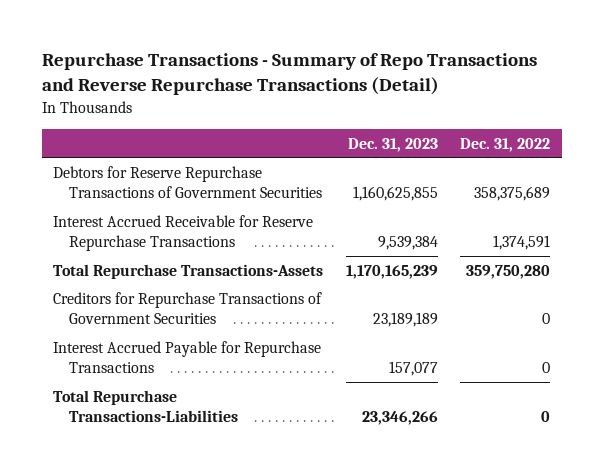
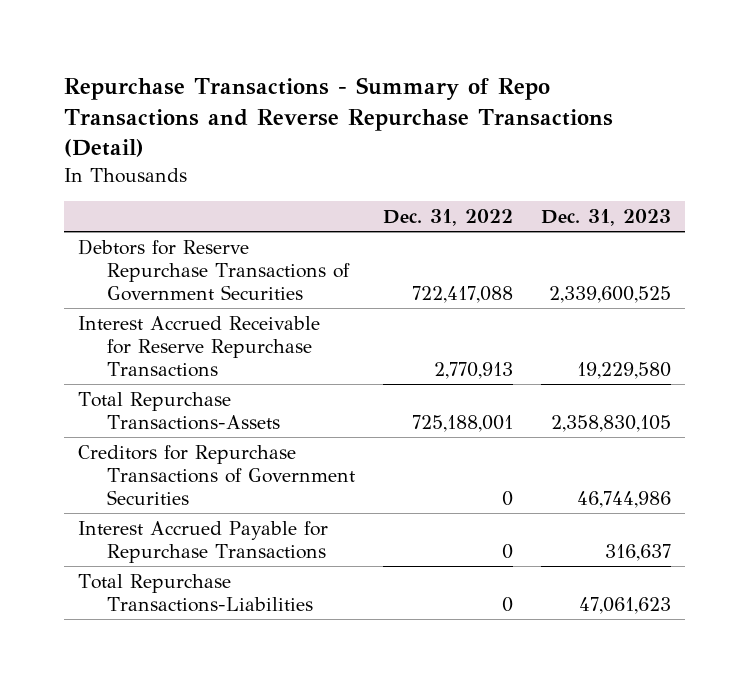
[352,186,438,202] 1,160,625,855 -> [548,285,671,303] 2,339,600,525
[474,186,551,202] 358,375,689 -> [411,285,513,303] 722,417,088
[377,236,438,251] 9,539,384 -> [576,361,671,379] 19,229,580
[493,235,551,251] 1,374,591 -> [433,361,513,379] 2,770,913
[345,264,438,279] 1,170,165,239 -> [550,414,671,432] 2,358,830,105
[466,264,551,279] 359,750,280 -> [411,414,513,432] 725,188,001
[372,312,438,328] 23,189,189 -> [576,490,671,508] 46,744,986
[388,361,438,377] 157,077 -> [604,543,671,561] 316,637
[361,411,438,426] 23,346,266 -> [578,596,671,614] 47,061,623

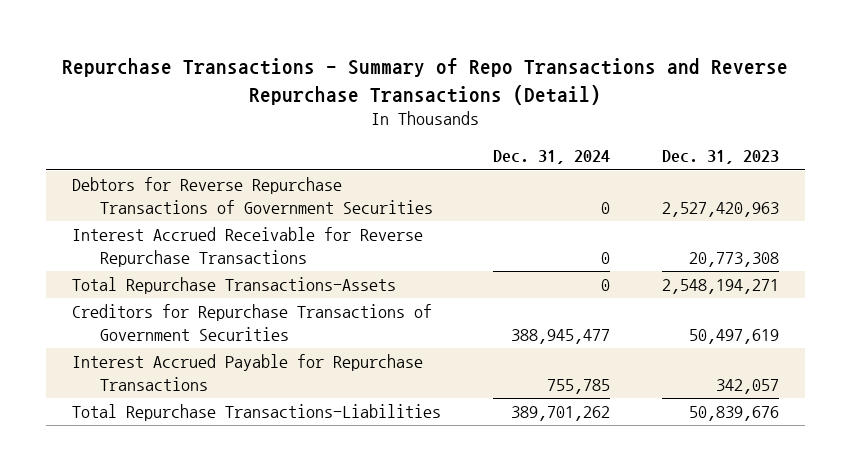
[382,208,513,226] Dec. 31, 2022 -> none
none -> [492,150,610,165] Dec. 31, 2024
[78,238,350,301] Debtors for Reserve Repurchase Transactions of Government Securities -> [71,177,433,214] Debtors for Reverse Repurchase Transactions of Government Securities
[548,285,671,303] 2,339,600,525 -> [662,201,780,217] 2,527,420,963
[78,315,321,377] Interest Accrued Receivable for Reserve Repurchase Transactions -> [71,227,423,267] Interest Accrued Receivable for Reverse Repurchase Transactions
[576,361,671,379] 19,229,580 -> [689,251,780,267] 20,773,308
[550,414,671,432] 2,358,830,105 -> [662,279,780,295] 2,548,194,271
[576,490,671,508] 46,744,986 -> [689,328,780,344] 50,497,619
[604,543,671,561] 316,637 -> [716,378,780,394] 342,057
[578,596,671,614] 47,061,623 -> [689,406,780,422] 50,839,676

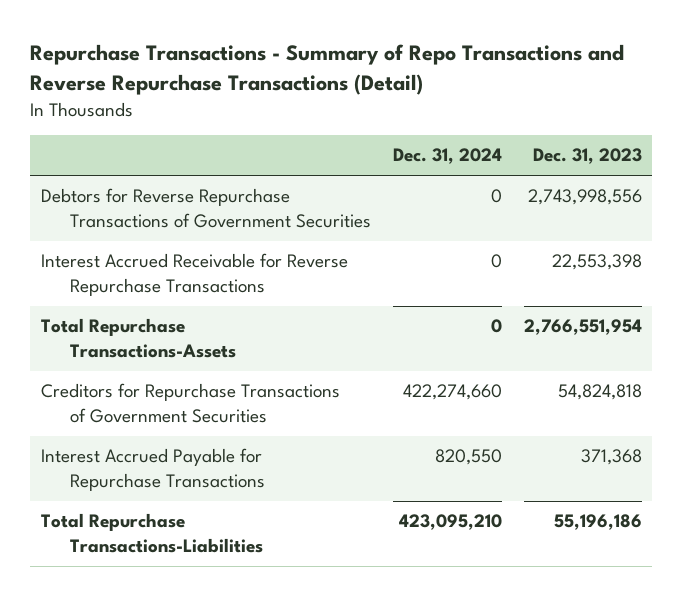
[662,201,780,217] 2,527,420,963 -> [527,189,642,206] 2,743,998,556
[689,251,780,267] 20,773,308 -> [551,254,642,271] 22,553,398
[662,279,780,295] 2,548,194,271 -> [523,319,642,336] 2,766,551,954
[510,328,610,344] 388,945,477 -> [402,384,502,401] 422,274,660
[689,328,780,344] 50,497,619 -> [557,384,642,401] 54,824,818
[546,378,610,394] 755,785 -> [434,449,502,466] 820,550
[716,378,780,394] 342,057 -> [580,449,642,466] 371,368
[510,406,610,422] 389,701,262 -> [398,514,502,531] 423,095,210
[689,406,780,422] 50,839,676 -> [553,514,642,531] 55,196,186

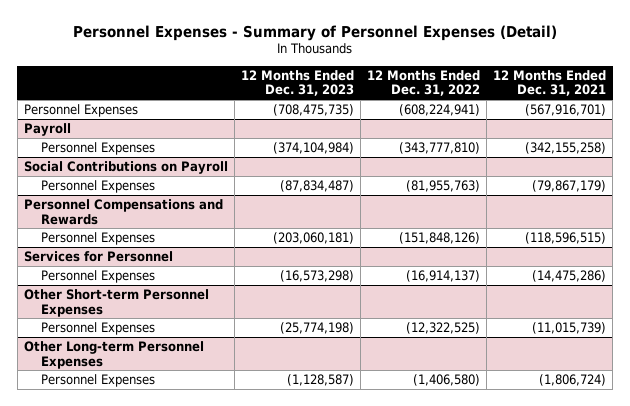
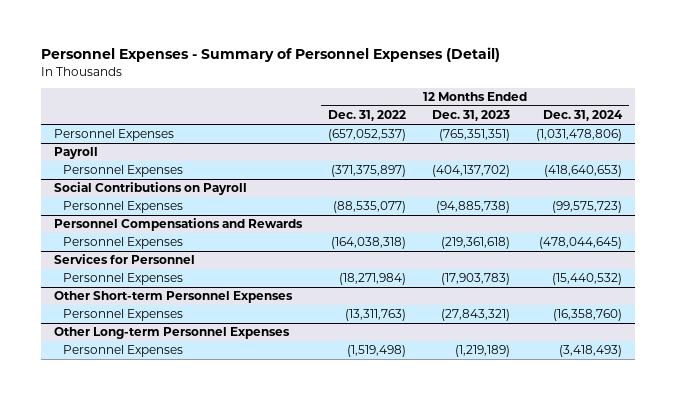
[493,69,607,97] 12 Months Ended Dec. 31, 2021 -> none
none -> [543,110,624,122] Dec. 31, 2024
[273,103,355,116] (708,475,735) -> [439,129,511,142] (765,351,351)
[399,103,481,116] (608,224,941) -> [327,129,406,142] (657,052,537)
[273,141,355,154] (374,104,984) -> [432,165,511,178] (404,137,702)
[399,141,481,154] (343,777,810) -> [330,165,406,178] (371,375,897)
[280,179,355,192] (87,834,487) -> [436,201,511,214] (94,885,738)
[406,179,481,192] (81,955,763) -> [332,201,406,214] (88,535,077)
[273,231,355,244] (203,060,181) -> [441,237,511,250] (219,361,618)
[399,231,481,244] (151,848,126) -> [330,237,406,250] (164,038,318)
[280,269,355,282] (16,573,298) -> [441,273,511,286] (17,903,783)
[406,269,481,282] (16,914,137) -> [338,273,406,286] (18,271,984)
[280,321,355,334] (25,774,198) -> [441,309,511,322] (27,843,321)
[406,321,481,334] (12,322,525) -> [344,309,406,322] (13,311,763)
[287,373,355,386] (1,128,587) -> [455,345,511,358] (1,219,189)
[413,373,481,386] (1,406,580) -> [346,345,406,358] (1,519,498)

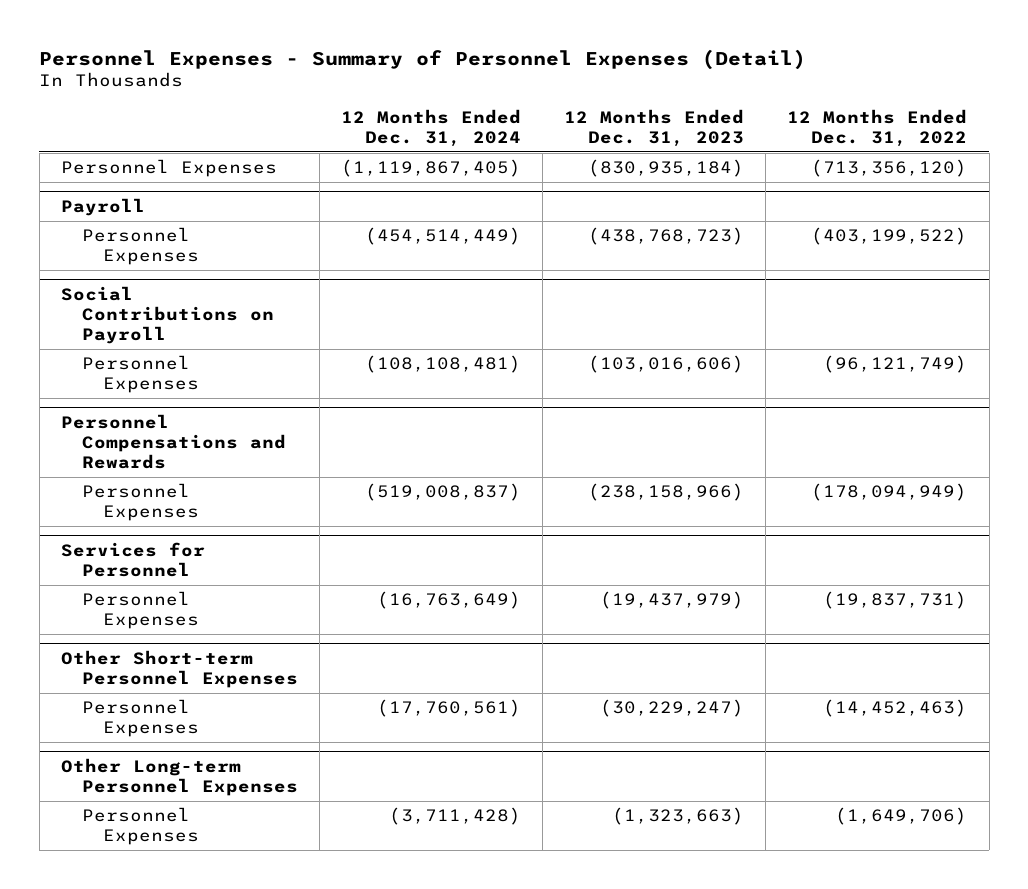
[327,129,406,142] (657,052,537) -> [811,159,968,178] (713,356,120)
[439,129,511,142] (765,351,351) -> [588,159,745,178] (830,935,184)
[536,129,623,142] (1,031,478,806) -> [341,159,522,178] (1,119,867,405)
[330,165,406,178] (371,375,897) -> [811,227,968,246] (403,199,522)
[432,165,511,178] (404,137,702) -> [588,227,745,246] (438,768,723)
[544,165,623,178] (418,640,653) -> [365,227,522,246] (454,514,449)
[332,201,406,214] (88,535,077) -> [823,355,968,374] (96,121,749)
[436,201,511,214] (94,885,738) -> [588,355,745,374] (103,016,606)
[552,201,623,214] (99,575,723) -> [365,355,522,374] (108,108,481)
[330,237,406,250] (164,038,318) -> [811,483,968,502] (178,094,949)
[441,237,511,250] (219,361,618) -> [588,483,745,502] (238,158,966)
[539,237,623,250] (478,044,645) -> [365,483,522,502] (519,008,837)
[338,273,406,286] (18,271,984) -> [823,591,968,610] (19,837,731)
[441,273,511,286] (17,903,783) -> [600,591,745,610] (19,437,979)
[552,273,623,286] (15,440,532) -> [377,591,522,610] (16,763,649)
[344,309,406,322] (13,311,763) -> [823,699,968,718] (14,452,463)
[441,309,511,322] (27,843,321) -> [600,699,745,718] (30,229,247)
[553,309,623,322] (16,358,760) -> [377,699,522,718] (17,760,561)
[346,345,406,358] (1,519,498) -> [835,807,968,826] (1,649,706)
[455,345,511,358] (1,219,189) -> [612,807,745,826] (1,323,663)
[559,345,623,358] (3,418,493) -> [389,807,522,826] (3,711,428)

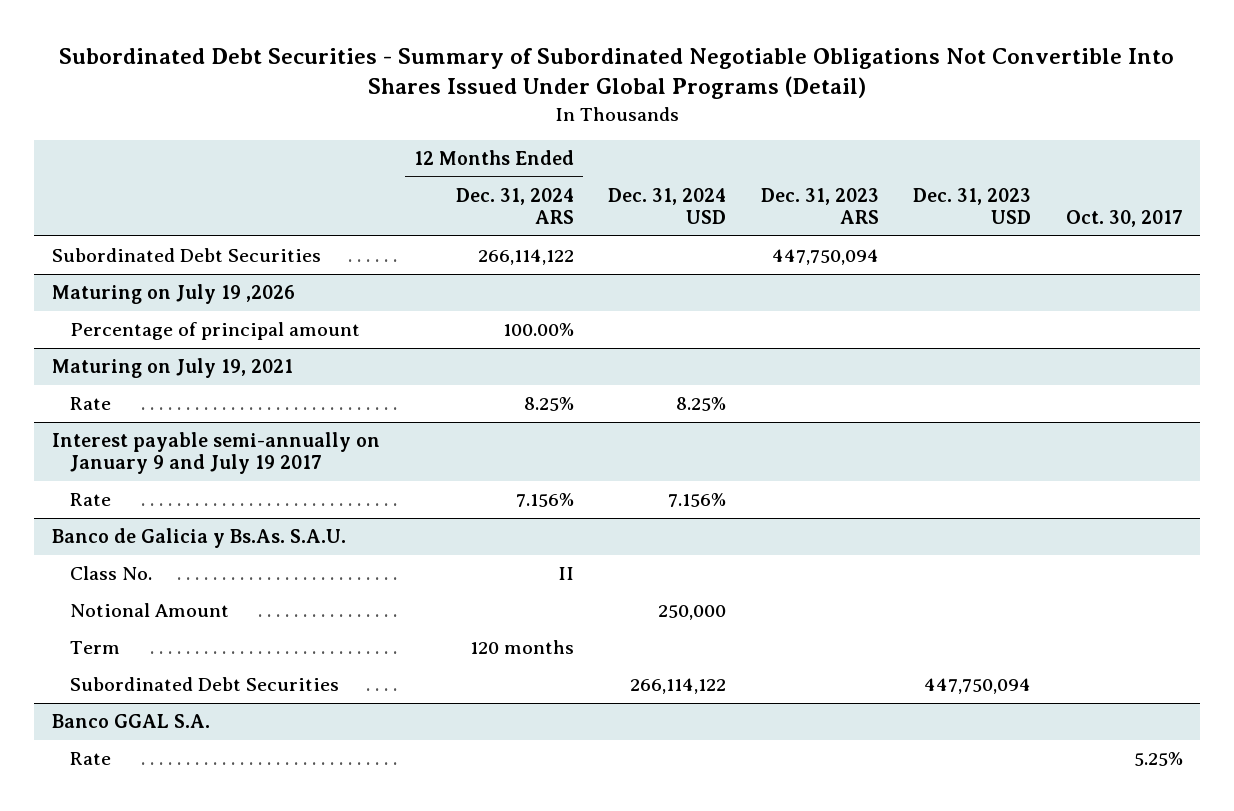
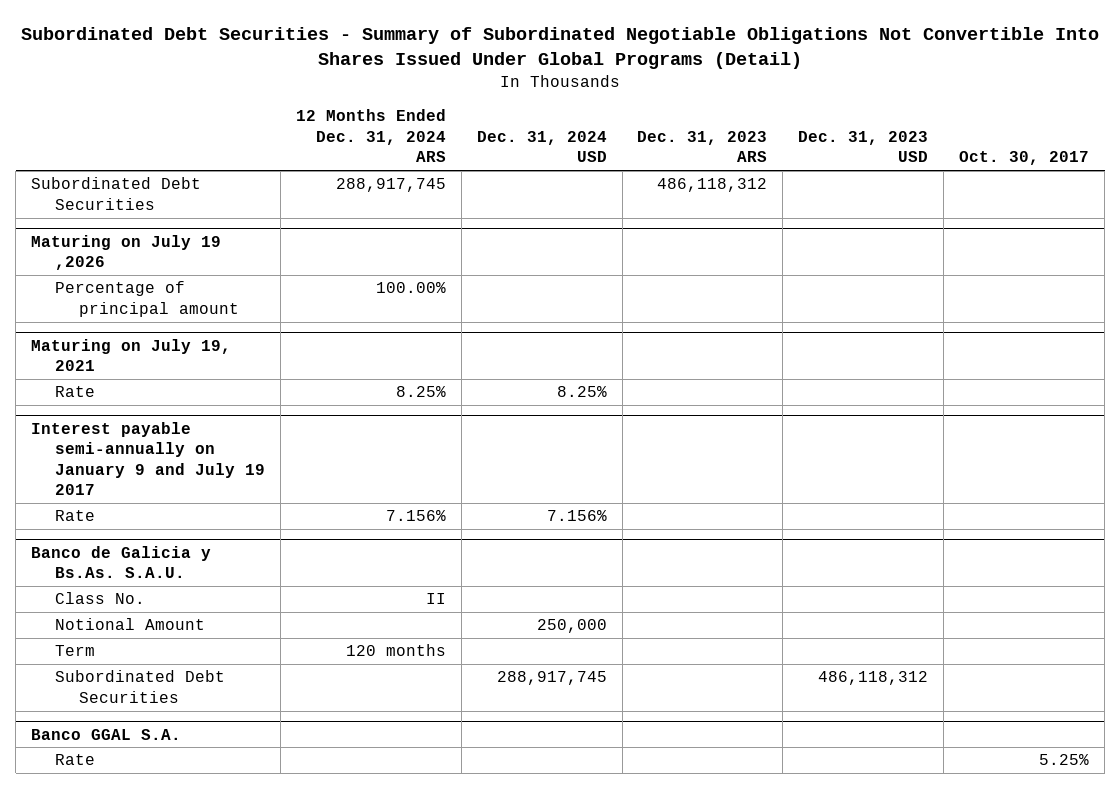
[478,249,575,266] 266,114,122 -> [335,178,446,193] 288,917,745
[771,249,879,266] 447,750,094 -> [657,178,768,193] 486,118,312
[630,678,727,695] 266,114,122 -> [496,671,607,686] 288,917,745
[924,678,1032,695] 447,750,094 -> [818,671,929,686] 486,118,312

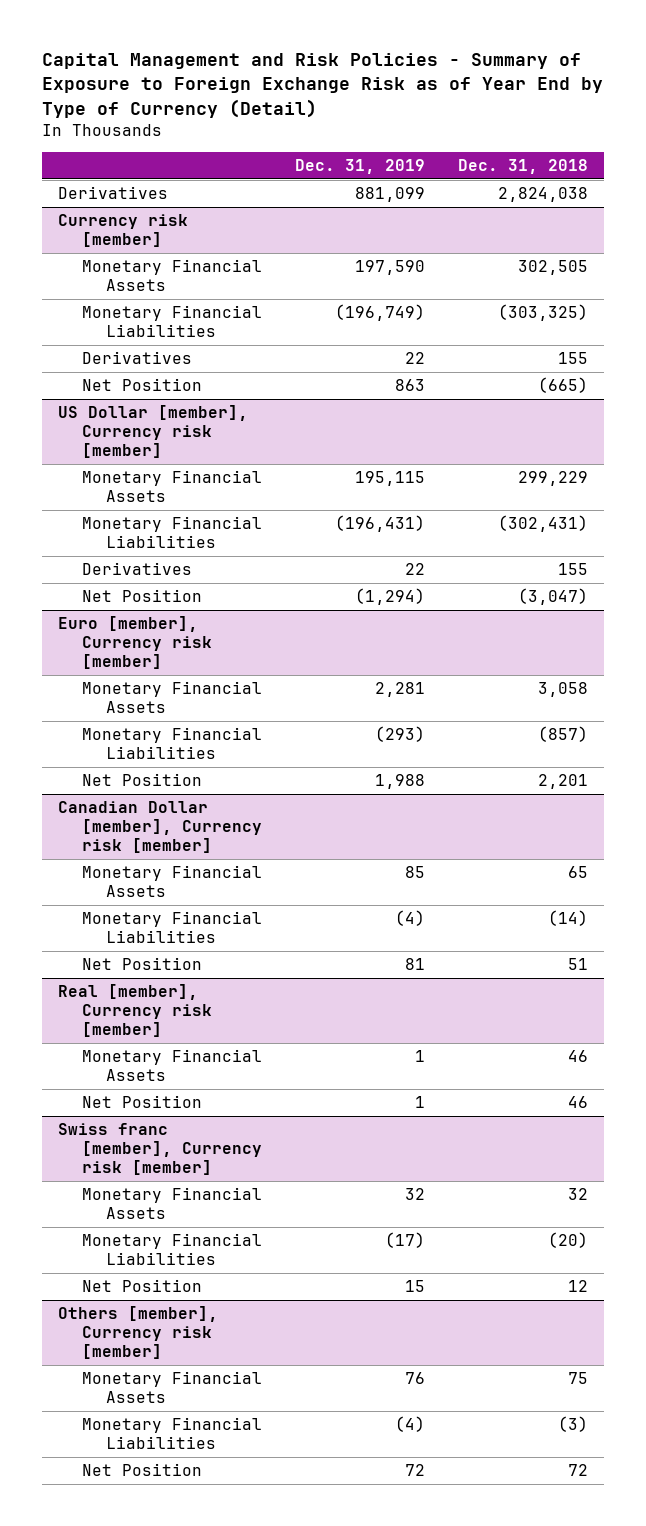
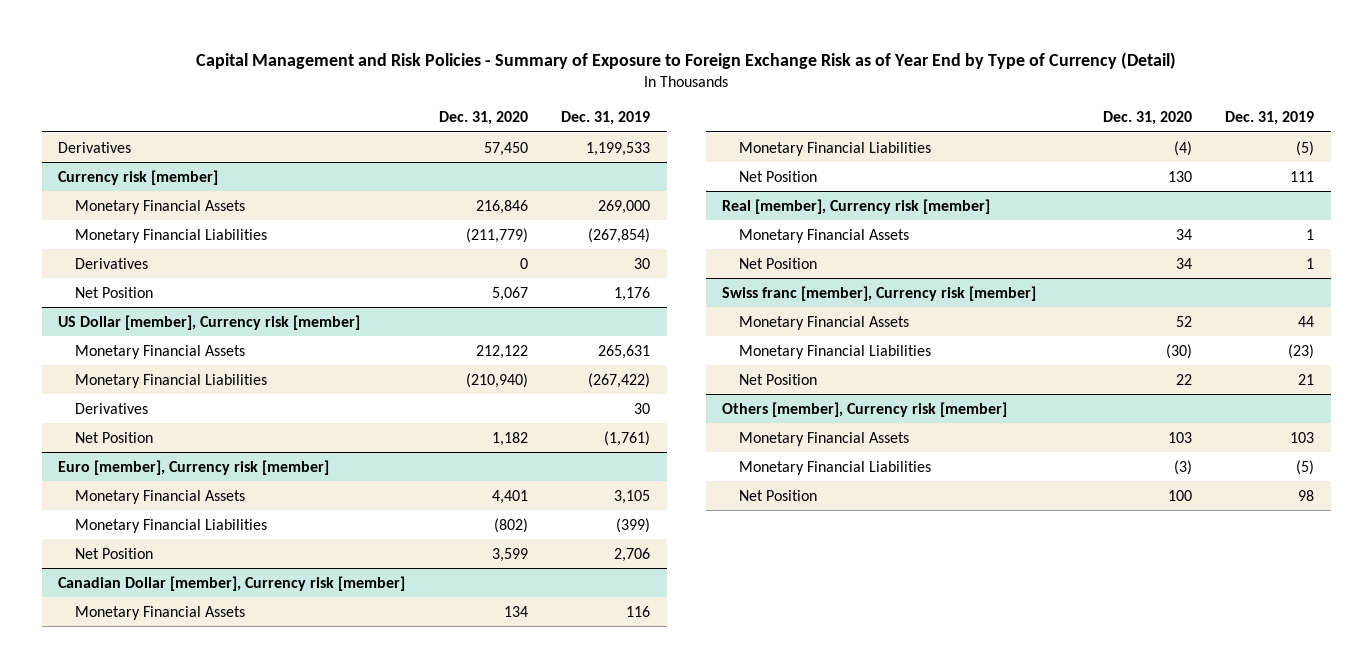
[457,158,588,174] Dec. 31, 2018 -> none
none -> [438,110,528,125] Dec. 31, 2020
[354,187,425,203] 881,099 -> [586,141,651,156] 1,199,533
[354,260,425,276] 197,590 -> [598,199,651,214] 269,000
[334,304,425,322] (196,749) -> [588,227,651,243] (267,854)
[404,352,425,365] 22 -> [634,257,651,269] 30
[394,379,425,392] 863 -> [614,286,651,301] 1,176
[354,471,425,487] 195,115 -> [598,344,651,359] 265,631
[334,515,425,533] (196,431) -> [588,372,651,388] (267,422)
[404,563,425,576] 22 -> [634,402,651,414] 30
[354,588,425,606] (1,294) -> [604,430,651,446] (1,761)
[374,682,425,698] 2,281 -> [614,489,651,504] 3,105
[374,726,425,743] (293) -> [616,517,651,533] (399)
[374,774,425,790] 1,988 -> [614,547,651,562] 2,706
[404,866,425,879] 85 -> [626,605,651,617] 116
[394,910,425,927] (4) -> [1295,140,1314,156] (5)
[404,958,425,971] 81 -> [1289,170,1314,182] 111
[404,1188,425,1201] 32 -> [1297,315,1314,327] 44
[384,1232,425,1249] (17) -> [1287,343,1314,359] (23)
[404,1280,425,1293] 15 -> [1297,373,1314,385] 21
[404,1372,425,1385] 76 -> [1289,431,1314,443] 103
[394,1416,425,1433] (4) -> [1295,459,1314,475] (5)
[404,1464,425,1477] 72 -> [1297,489,1314,501] 98

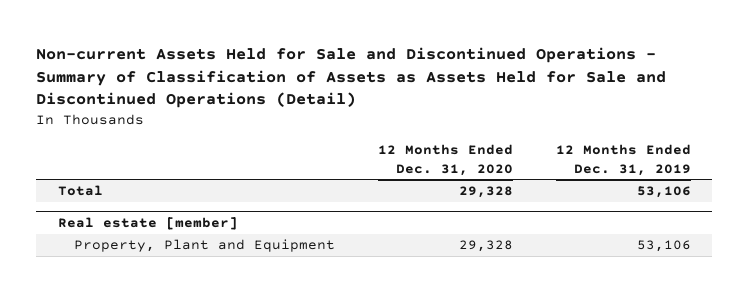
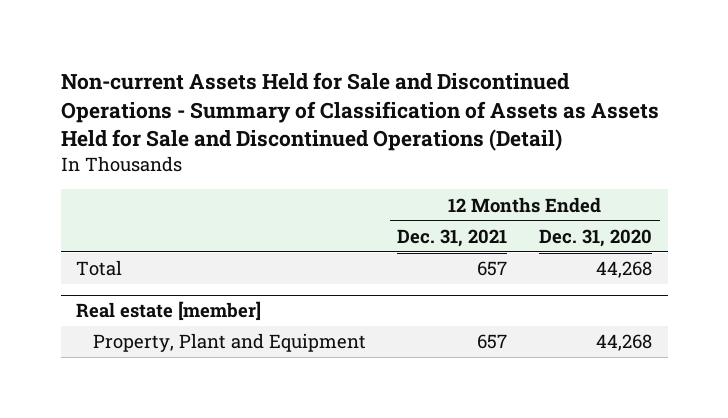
[555,144,691,176] 12 Months Ended Dec. 31, 2019 -> none
none -> [397,228,508,247] Dec. 31, 2021
[458,186,513,199] 29,328 -> [596,261,653,279] 44,268
[458,240,513,253] 29,328 -> [596,334,653,352] 44,268

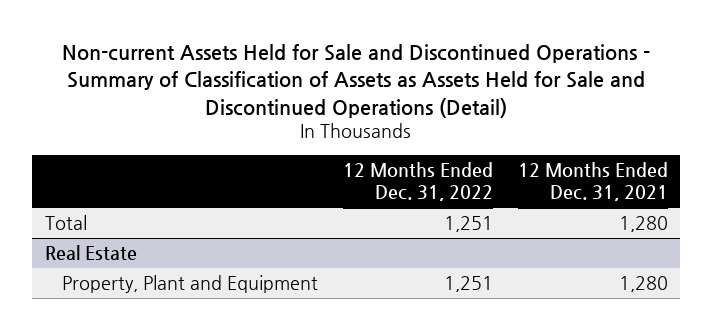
[539,228,653,247] Dec. 31, 2020 -> none
none -> [342,161,493,202] 12 Months Ended Dec. 31, 2022
[477,261,508,277] 657 -> [618,216,668,233] 1,280
[76,301,262,322] Real estate [member] -> [44,245,137,261] Real Estate
[477,334,508,350] 657 -> [618,276,668,293] 1,280

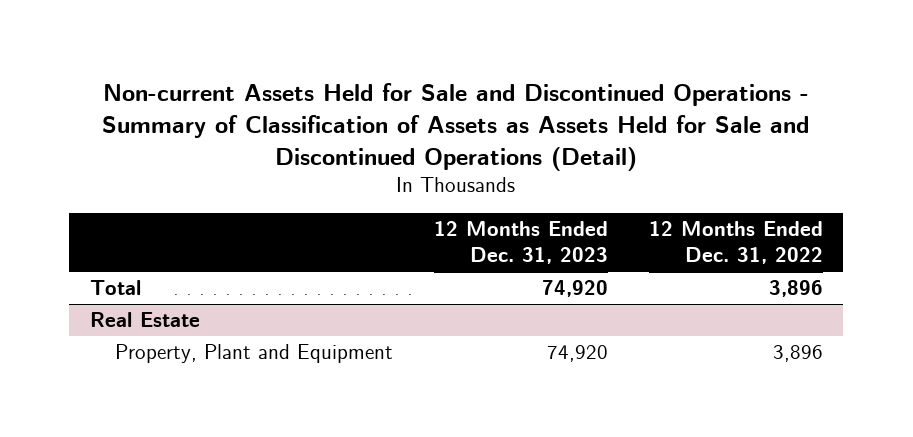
[517,161,668,202] 12 Months Ended Dec. 31, 2021 -> none
none -> [433,221,608,265] 12 Months Ended Dec. 31, 2023
[443,216,493,233] 1,251 -> [768,280,823,298] 3,896
[443,276,493,293] 1,251 -> [772,345,823,363] 3,896

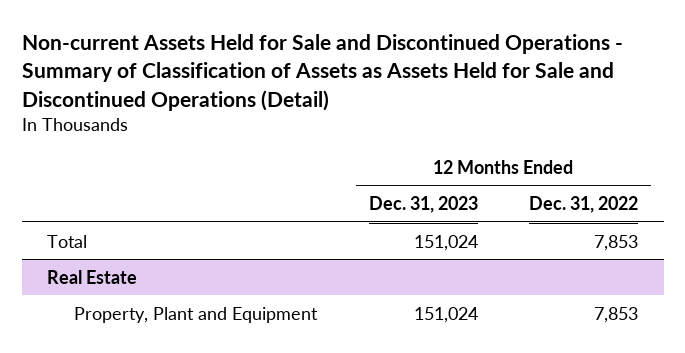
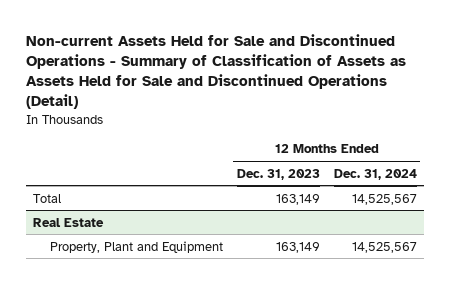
[528,196,638,214] Dec. 31, 2022 -> none
none -> [333,168,417,180] Dec. 31, 2024
[413,234,478,251] 151,024 -> [275,193,320,205] 163,149
[413,306,478,323] 151,024 -> [275,241,320,253] 163,149

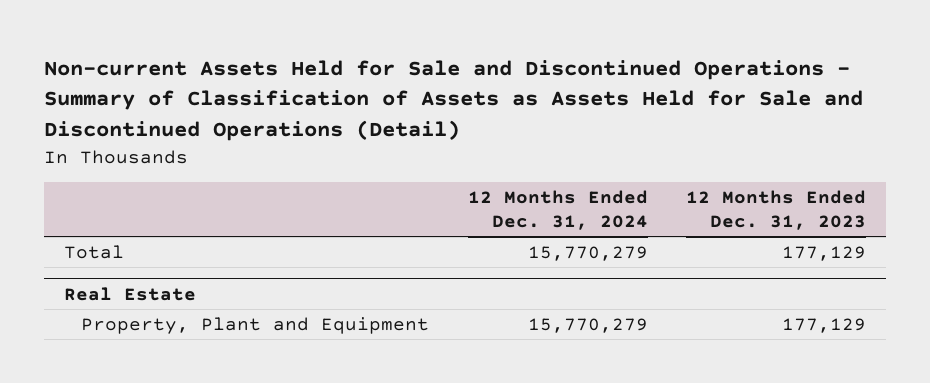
[275,193,320,205] 163,149 -> [782,245,867,261] 177,129
[351,193,417,205] 14,525,567 -> [527,245,648,261] 15,770,279
[275,241,320,253] 163,149 -> [782,317,867,333] 177,129
[351,241,417,253] 14,525,567 -> [527,317,648,333] 15,770,279

